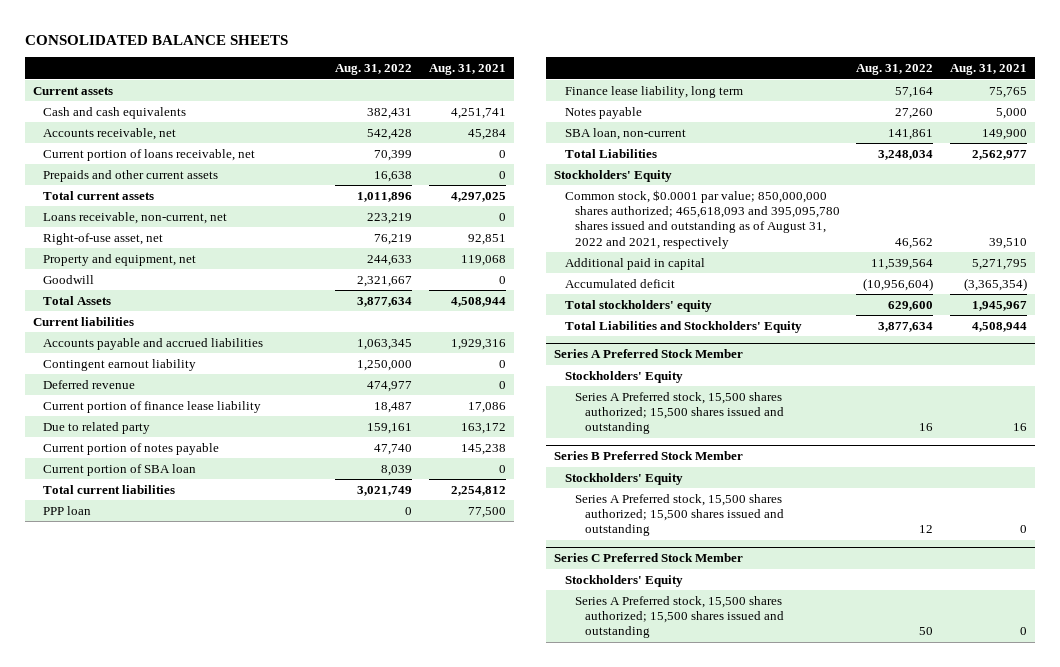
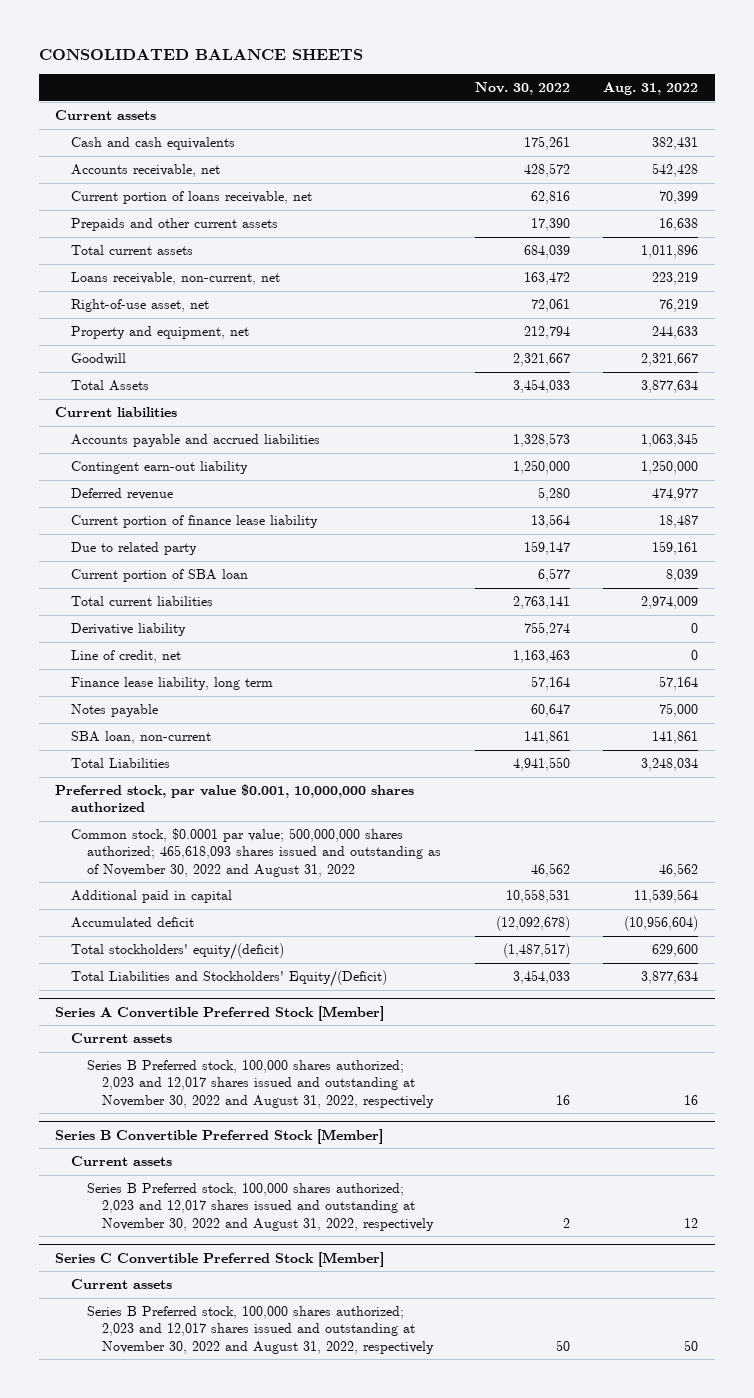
[428,64,506,76] Aug. 31, 2021 -> none
none -> [474,82,570,96] Nov. 30, 2022
[43,358,197,371] Contingent earnout liability -> [71,461,249,475] Contingent earn-out liability
[43,442,220,455] Current portion of notes payable -> none
[43,505,92,515] PPP loan -> none
[357,485,413,496] 3,021,749 -> [641,596,699,610] 2,974,009
none -> [71,623,187,637] Derivative liability
none -> [71,650,182,664] Line of credit, net
[895,107,934,119] 27,260 -> [659,703,699,718] 75,000
[554,169,673,182] Stockholders' Equity -> none
none -> [55,784,415,813] Preferred stock, par value $0.001, 10,000,000 shares authorized
[564,189,840,249] Common stock, $0.0001 par value; 850,000,000 shares authorized; 465,618,093 and 395,095,780 shares issued and outstanding as of August 31, 2022 and 2021, respectively -> [71,828,441,877] Common stock, $0.0001 par value; 500,000,000 shares authorized; 465,618,093 shares issued and outstanding as of November 30, 2022 and August 31, 2022
[564,370,683,383] Stockholders' Equity -> none
[564,472,683,485] Stockholders' Equity -> none
[564,574,683,587] Stockholders' Equity -> none
[564,299,712,312] Total stockholders' equity -> [71,943,285,961] Total stockholders' equity/(deficit)
[564,320,802,333] Total Liabilities and Stockholders' Equity -> [71,970,388,988] Total Liabilities and Stockholders' Equity/(Deficit)
[554,349,744,359] Series A Preferred Stock Member -> [55,1005,385,1021] Series A Convertible Preferred Stock [Member]
none -> [71,1033,173,1044] Current assets
[574,391,785,435] Series A Preferred stock, 15,500 shares authorized; 15,500 shares issued and outstanding -> [86,1060,435,1108] Series B Preferred stock, 100,000 shares authorized; 2,023 and 12,017 shares issued and outstanding at November 30, 2022 and August 31, 2022, respectively
[554,451,744,461] Series B Preferred Stock Member -> [55,1128,384,1144] Series B Convertible Preferred Stock [Member]
none -> [71,1156,173,1167] Current assets
[574,493,785,537] Series A Preferred stock, 15,500 shares authorized; 15,500 shares issued and outstanding -> [86,1183,435,1231] Series B Preferred stock, 100,000 shares authorized; 2,023 and 12,017 shares issued and outstanding at November 30, 2022 and August 31, 2022, respectively
[554,553,744,563] Series C Preferred Stock Member -> [55,1251,385,1267] Series C Convertible Preferred Stock [Member]
none -> [71,1279,173,1290] Current assets
[574,595,785,639] Series A Preferred stock, 15,500 shares authorized; 15,500 shares issued and outstanding -> [86,1306,435,1354] Series B Preferred stock, 100,000 shares authorized; 2,023 and 12,017 shares issued and outstanding at November 30, 2022 and August 31, 2022, respectively

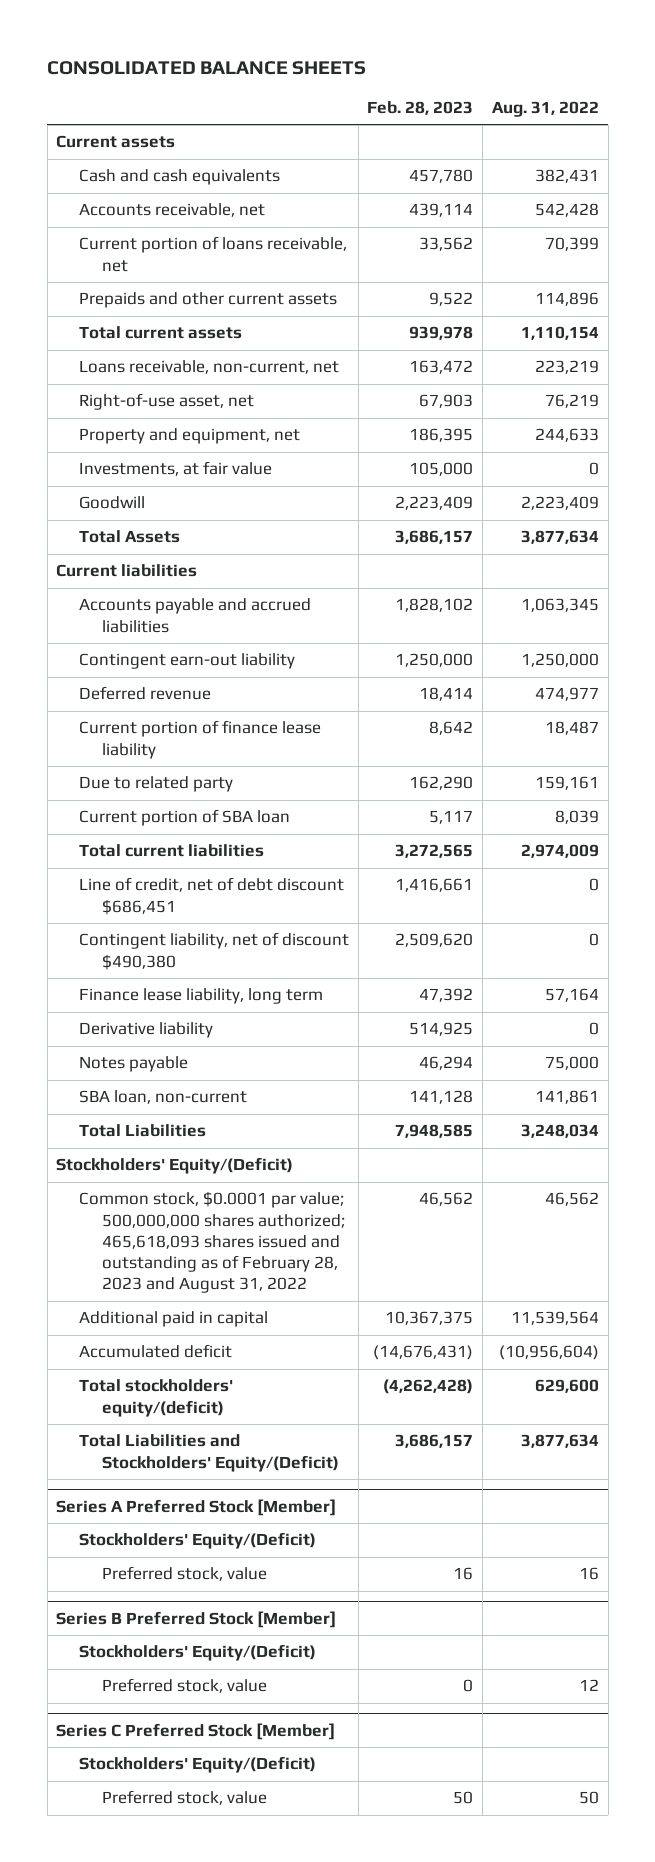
[474,82,570,96] Nov. 30, 2022 -> none
none -> [367,100,474,115] Feb. 28, 2023
[659,218,699,232] 16,638 -> [534,292,599,307] 114,896
[641,245,699,259] 1,011,896 -> [520,326,599,341] 1,110,154
none -> [78,461,272,477] Investments, at fair value
[641,353,699,367] 2,321,667 -> [520,496,599,511] 2,223,409
[71,650,182,664] Line of credit, net -> [78,877,344,915] Line of credit, net of debt discount $686,451
none -> [78,932,349,970] Contingent liability, net of discount $490,380
[71,623,187,637] Derivative liability -> [78,1022,213,1039] Derivative liability
[55,784,415,813] Preferred stock, par value $0.001, 10,000,000 shares authorized -> none
none -> [56,1157,294,1175] Stockholders' Equity/(Deficit)
[71,828,441,877] Common stock, $0.0001 par value; 500,000,000 shares authorized; 465,618,093 shares issued and outstanding as of November 30, 2022 and August 31, 2022 -> [78,1191,345,1294] Common stock, $0.0001 par value; 500,000,000 shares authorized; 465,618,093 shares issued and outstanding as of February 28, 2023 and August 31, 2022
[71,1033,173,1044] Current assets -> none
[71,1156,173,1167] Current assets -> none
[71,1279,173,1290] Current assets -> none
[55,1005,385,1021] Series A Convertible Preferred Stock [Member] -> [56,1499,337,1517] Series A Preferred Stock [Member]
none -> [78,1532,316,1550] Stockholders' Equity/(Deficit)
[86,1060,435,1108] Series B Preferred stock, 100,000 shares authorized; 2,023 and 12,017 shares issued and outstanding at November 30, 2022 and August 31, 2022, respectively -> [101,1566,267,1582] Preferred stock, value
[55,1128,384,1144] Series B Convertible Preferred Stock [Member] -> [56,1611,337,1629] Series B Preferred Stock [Member]
none -> [78,1644,316,1662] Stockholders' Equity/(Deficit)
[86,1183,435,1231] Series B Preferred stock, 100,000 shares authorized; 2,023 and 12,017 shares issued and outstanding at November 30, 2022 and August 31, 2022, respectively -> [101,1678,267,1694] Preferred stock, value
[55,1251,385,1267] Series C Convertible Preferred Stock [Member] -> [56,1723,336,1741] Series C Preferred Stock [Member]
none -> [78,1756,316,1774] Stockholders' Equity/(Deficit)
[86,1306,435,1354] Series B Preferred stock, 100,000 shares authorized; 2,023 and 12,017 shares issued and outstanding at November 30, 2022 and August 31, 2022, respectively -> [101,1790,267,1806] Preferred stock, value

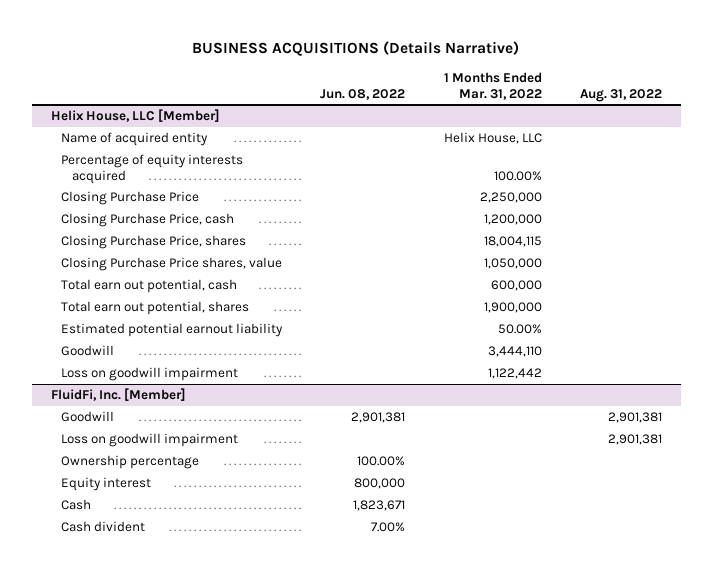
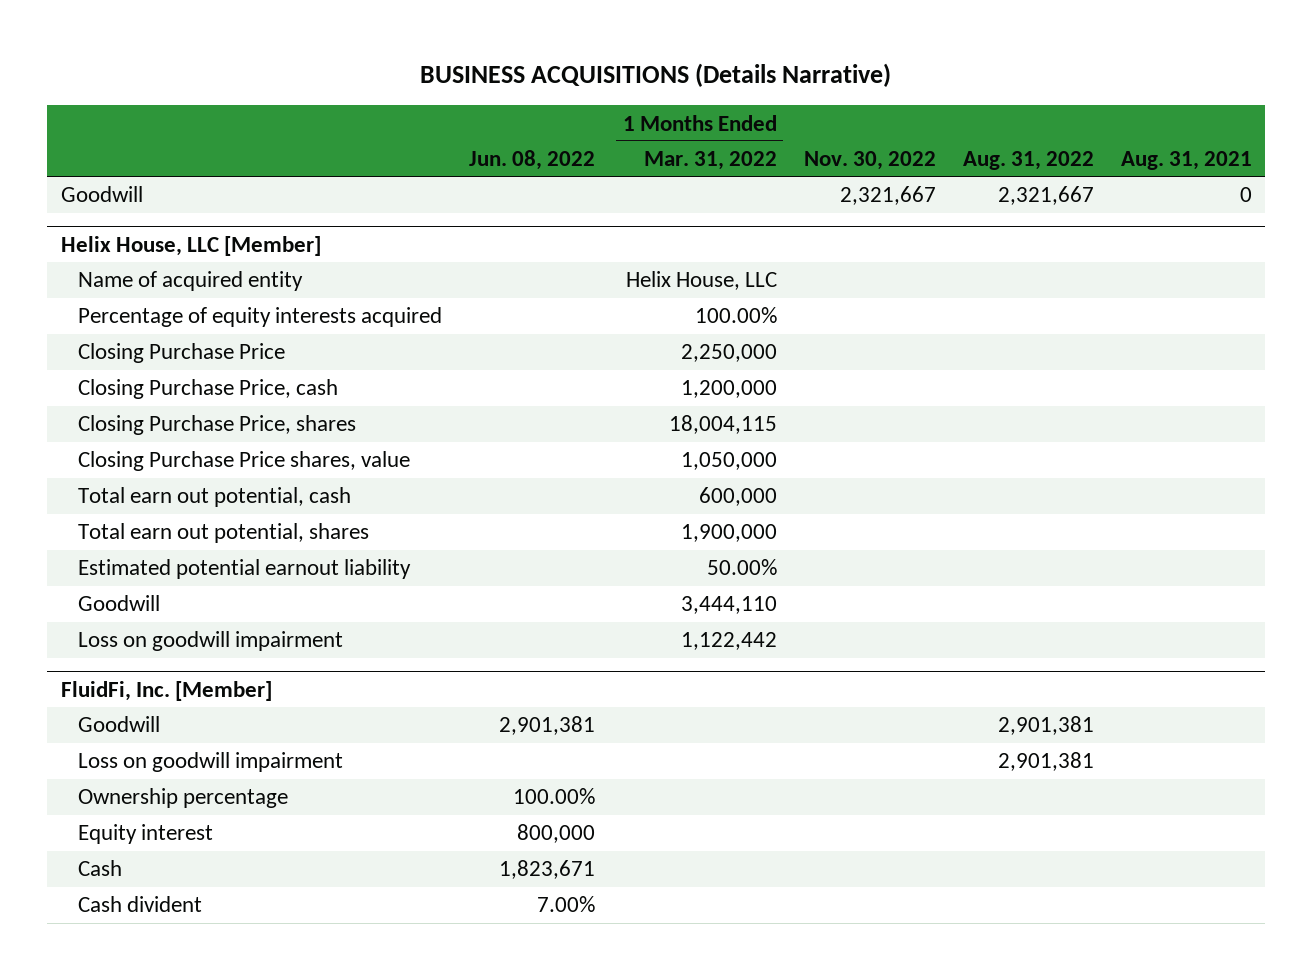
none -> [803,151,936,171] Nov. 30, 2022
none -> [1120,151,1252,171] Aug. 31, 2021
none -> [61,186,144,203] Goodwill

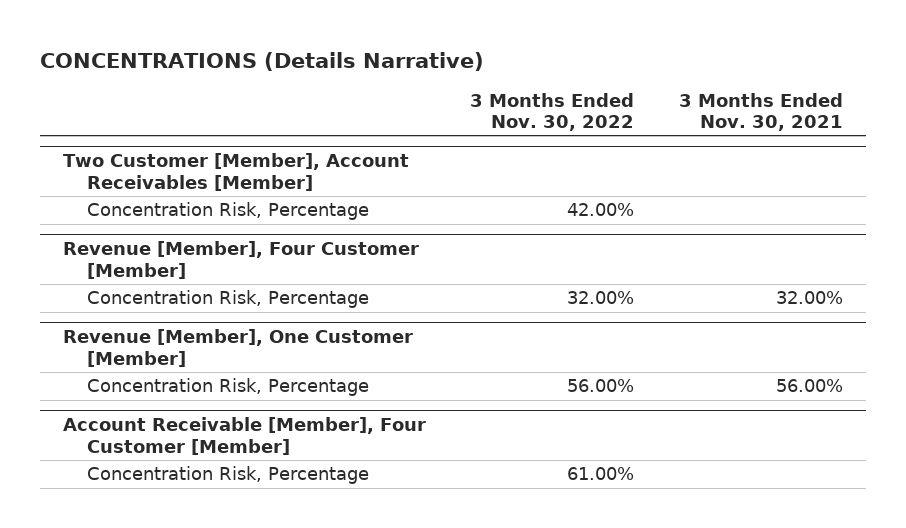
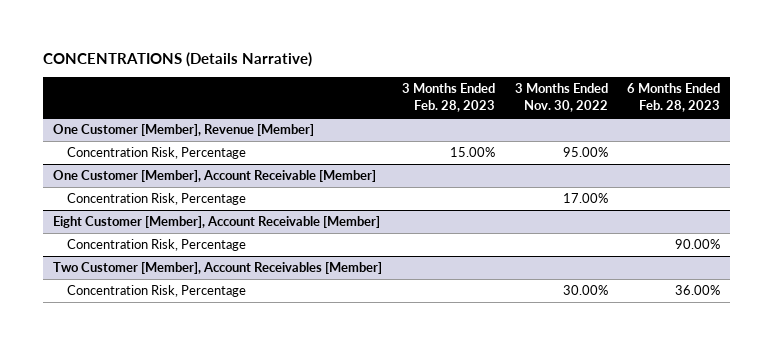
[679,92,844,131] 3 Months Ended Nov. 30, 2021 -> none
none -> [401,83,495,113] 3 Months Ended Feb. 28, 2023
none -> [627,83,721,113] 6 Months Ended Feb. 28, 2023
none -> [53,124,315,137] One Customer [Member], Revenue [Member]
none -> [66,147,246,160] Concentration Risk, Percentage
none -> [53,170,377,183] One Customer [Member], Account Receivable [Member]
none -> [66,193,246,206] Concentration Risk, Percentage
none -> [53,216,381,229] Eight Customer [Member], Account Receivable [Member]
none -> [66,239,246,252] Concentration Risk, Percentage
[62,241,419,279] Revenue [Member], Four Customer [Member] -> none
[86,290,369,309] Concentration Risk, Percentage -> none
[62,329,413,367] Revenue [Member], One Customer [Member] -> none
[86,378,369,397] Concentration Risk, Percentage -> none
[62,417,426,455] Account Receivable [Member], Four Customer [Member] -> none
[86,466,369,485] Concentration Risk, Percentage -> none
[567,203,635,217] 42.00% -> [562,285,608,296] 30.00%

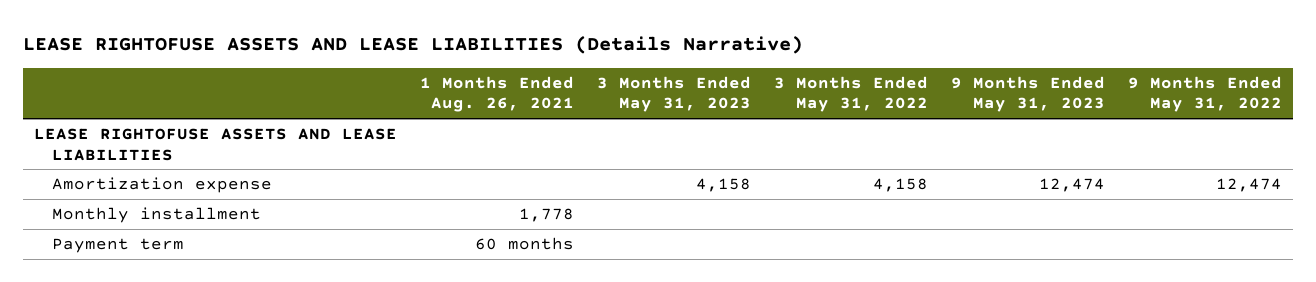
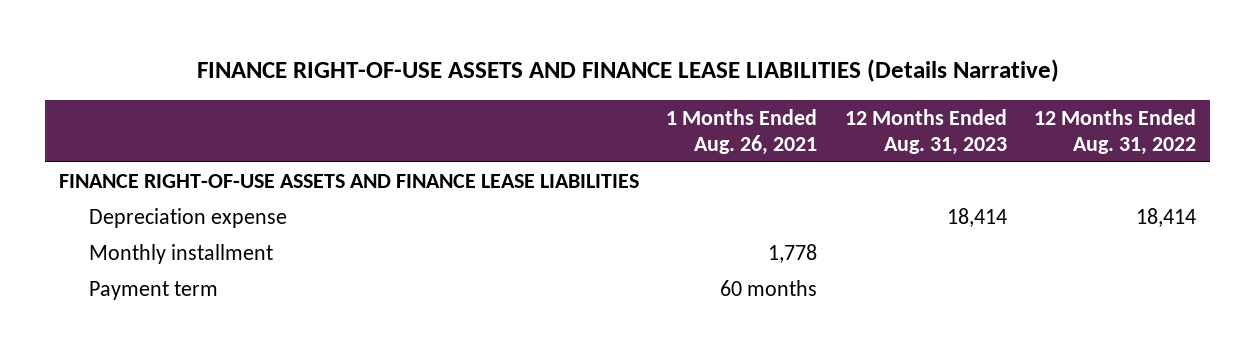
[22,36,803,55] LEASE RIGHTOFUSE ASSETS AND LEASE LIABILITIES (Details Narrative) -> [196,59,1059,83] FINANCE RIGHT-OF-USE ASSETS AND FINANCE LEASE LIABILITIES (Details Narrative)
[597,75,752,113] 3 Months Ended May 31, 2023 -> none
[773,75,928,113] 3 Months Ended May 31, 2022 -> none
[950,75,1105,113] 9 Months Ended May 31, 2023 -> none
[1127,75,1282,113] 9 Months Ended May 31, 2022 -> none
none -> [844,108,1007,155] 12 Months Ended Aug. 31, 2023
none -> [1034,108,1197,155] 12 Months Ended Aug. 31, 2022
[34,128,398,161] LEASE RIGHTOFUSE ASSETS AND LEASE LIABILITIES -> [58,174,639,189] FINANCE RIGHT-OF-USE ASSETS AND FINANCE LEASE LIABILITIES
[52,177,273,194] Amortization expense -> [88,208,287,229] Depreciation expense

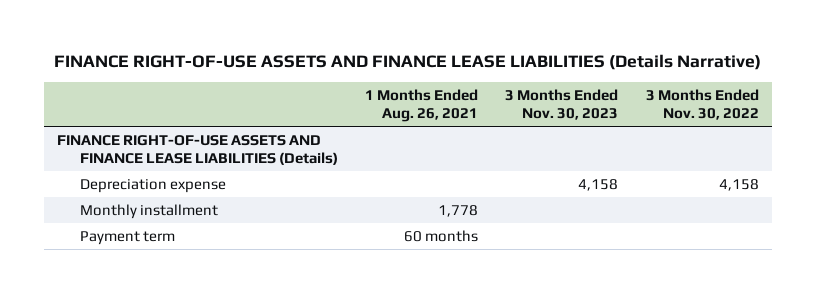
[844,108,1007,155] 12 Months Ended Aug. 31, 2023 -> none
[1034,108,1197,155] 12 Months Ended Aug. 31, 2022 -> none
none -> [505,89,619,121] 3 Months Ended Nov. 30, 2023
none -> [645,89,759,121] 3 Months Ended Nov. 30, 2022
[58,174,639,189] FINANCE RIGHT-OF-USE ASSETS AND FINANCE LEASE LIABILITIES -> [57,134,339,166] FINANCE RIGHT-OF-USE ASSETS AND FINANCE LEASE LIABILITIES (Details)

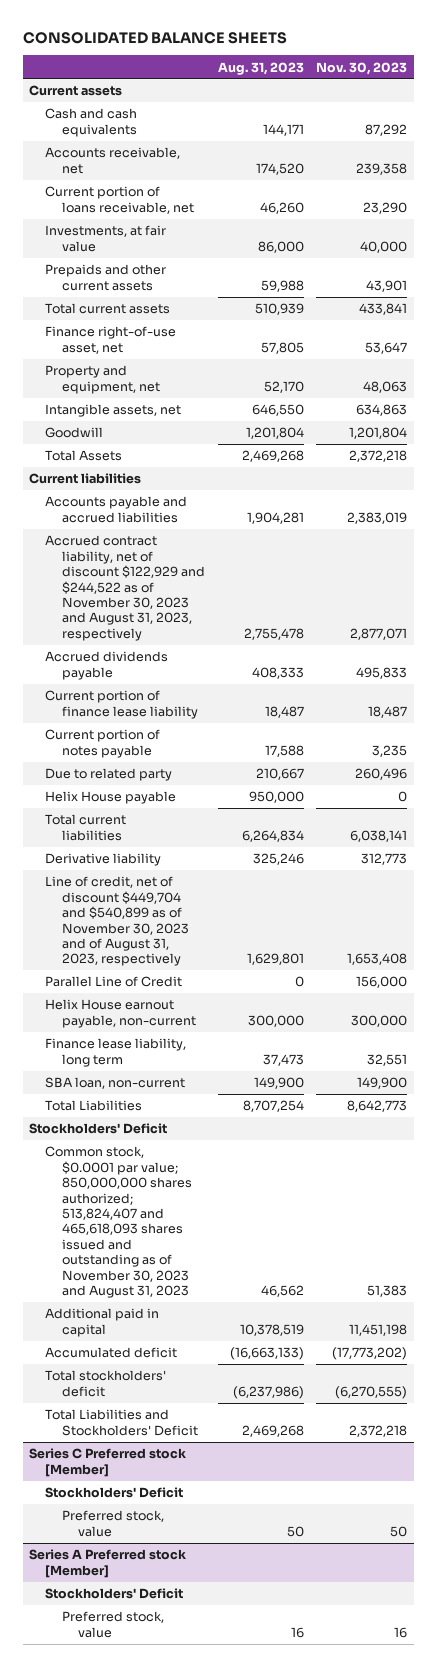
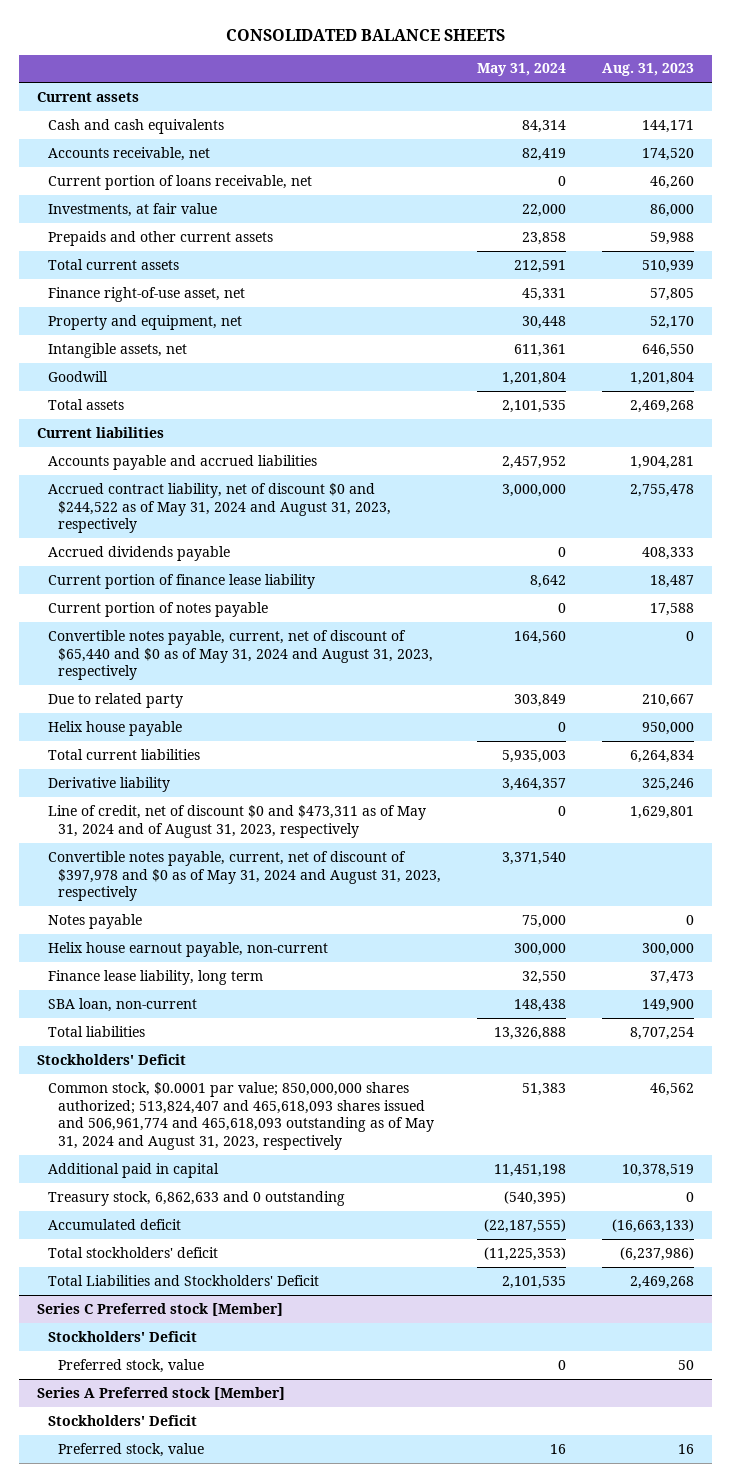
[316,61,408,75] Nov. 30, 2023 -> none
none -> [477,63,567,77] May 31, 2024
[45,450,123,462] Total Assets -> [47,398,124,410] Total assets
[45,535,205,641] Accrued contract liability, net of discount $122,929 and $244,522 as of November 30, 2023 and August 31, 2023, respectively -> [47,482,392,534] Accrued contract liability, net of discount $0 and $244,522 as of May 31, 2024 and August 31, 2023, respectively
none -> [47,629,434,681] Convertible notes payable, current, net of discount of $65,440 and $0 as of May 31, 2024 and August 31, 2023, respectively
[45,791,177,805] Helix House payable -> [47,720,182,736] Helix house payable
[45,976,183,988] Parallel Line of Credit -> none
[45,876,189,967] Line of credit, net of discount $449,704 and $540,899 as of November 30, 2023 and of August 31, 2023, respectively -> [47,804,426,838] Line of credit, net of discount $0 and $473,311 as of May 31, 2024 and of August 31, 2023, respectively
none -> [47,850,442,902] Convertible notes payable, current, net of discount of $397,978 and $0 as of May 31, 2024 and August 31, 2023, respectively
none -> [47,913,142,929] Notes payable
[45,999,196,1028] Helix House earnout payable, non-current -> [47,941,328,957] Helix house earnout payable, non-current
[45,1100,143,1112] Total Liabilities -> [47,1025,145,1037] Total liabilities
[45,1146,192,1299] Common stock, $0.0001 par value; 850,000,000 shares authorized; 513,824,407 and 465,618,093 shares issued and outstanding as of November 30, 2023 and August 31, 2023 -> [47,1081,435,1151] Common stock, $0.0001 par value; 850,000,000 shares authorized; 513,824,407 and 465,618,093 shares issued and 506,961,774 and 465,618,093 outstanding as of May 31, 2024 and August 31, 2023, respectively
none -> [47,1190,345,1206] Treasury stock, 6,862,633 and 0 outstanding

